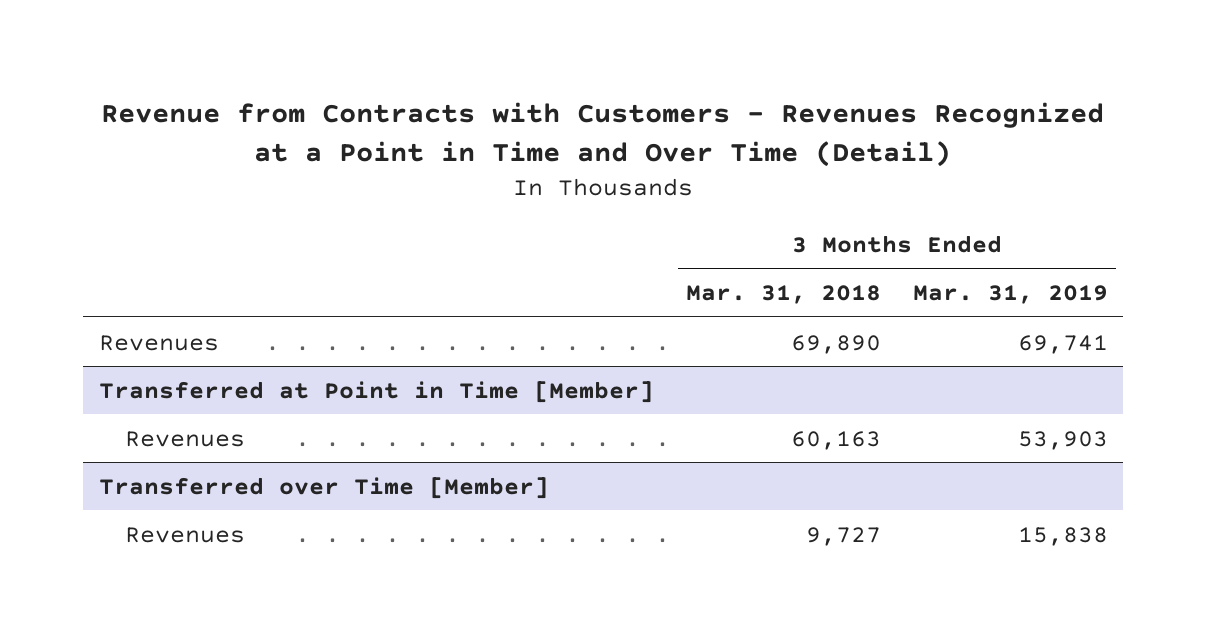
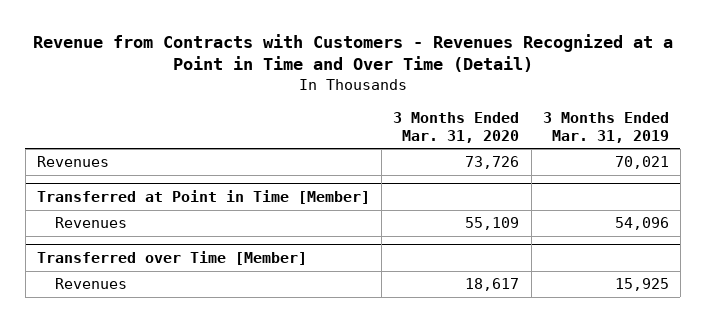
[685,284,881,304] Mar. 31, 2018 -> none
none -> [393,111,520,143] 3 Months Ended Mar. 31, 2020
[1017,334,1108,354] 69,741 -> [614,156,669,170] 70,021
[1017,430,1108,450] 53,903 -> [614,217,669,231] 54,096
[1017,526,1108,546] 15,838 -> [614,278,669,292] 15,925

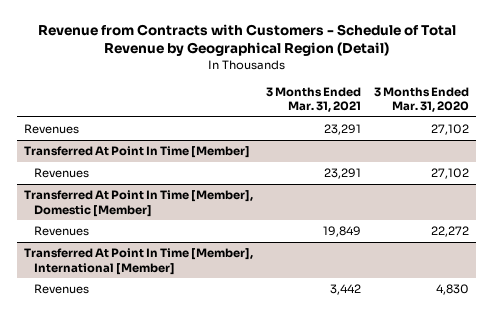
[32,33,673,73] Revenue from Contracts with Customers - Revenues Recognized at a Point in Time and Over Time (Detail) -> [37,24,456,57] Revenue from Contracts with Customers - Schedule of Total Revenue by Geographical Region (Detail)
[542,111,669,143] 3 Months Ended Mar. 31, 2019 -> none
none -> [266,86,362,112] 3 Months Ended Mar. 31, 2021
[37,251,308,266] Transferred over Time [Member] -> none
[465,156,520,170] 73,726 -> [431,124,470,136] 27,102
[37,190,371,205] Transferred at Point in Time [Member] -> [23,146,250,159] Transferred At Point In Time [Member]
[465,217,520,231] 55,109 -> [431,168,470,180] 27,102
none -> [23,190,253,217] Transferred At Point In Time [Member], Domestic [Member]
[465,278,520,292] 18,617 -> [431,226,470,238] 22,272
none -> [23,248,253,275] Transferred At Point In Time [Member], International [Member]
none -> [34,284,90,295] Revenues

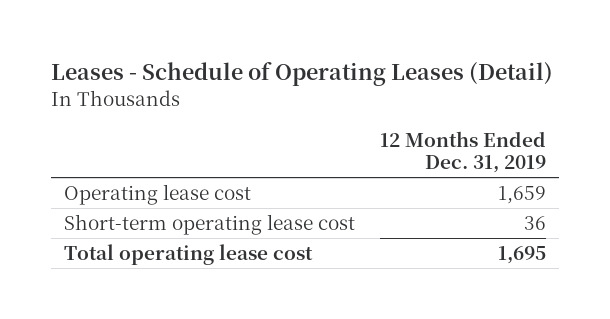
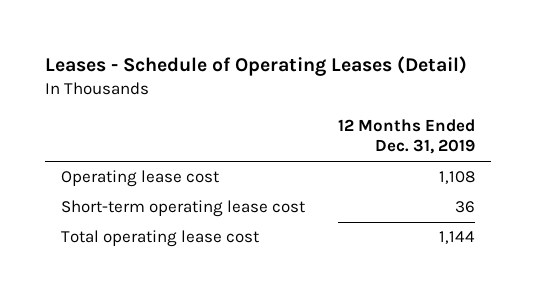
[498,185,547,204] 1,659 -> [439,171,476,185] 1,108
[498,245,547,264] 1,695 -> [439,231,476,245] 1,144

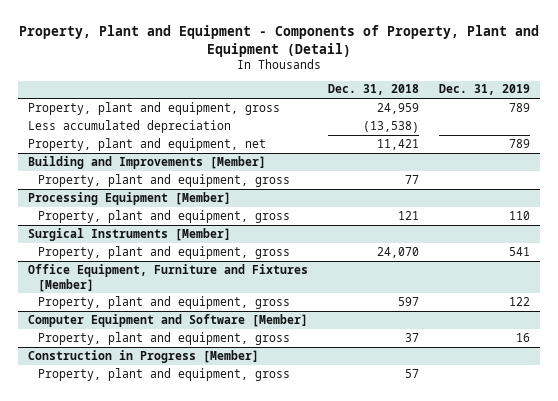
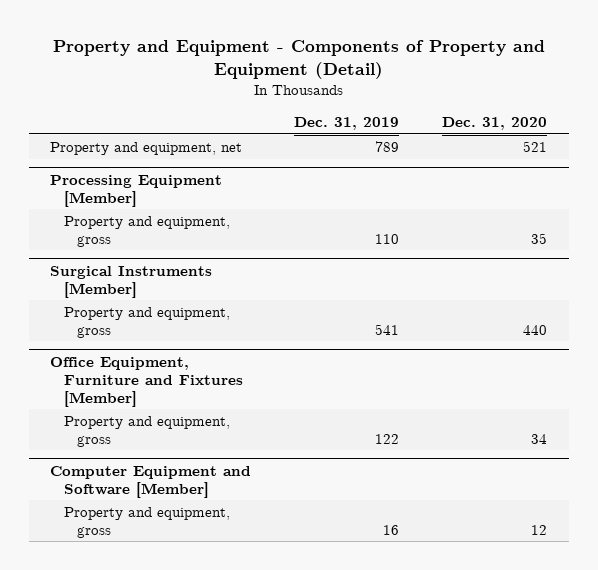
[19,25,540,57] Property, Plant and Equipment - Components of Property, Plant and Equipment (Detail) -> [52,39,545,80] Property and Equipment - Components of Property and Equipment (Detail)
[328,84,420,96] Dec. 31, 2018 -> none
none -> [442,116,548,130] Dec. 31, 2020
[28,101,281,115] Property, plant and equipment, gross -> none
[28,119,232,133] Less accumulated depreciation -> none
[28,155,267,169] Building and Improvements [Member] -> none
[37,173,290,187] Property, plant and equipment, gross -> none
[28,137,267,151] Property, plant and equipment, net -> [50,141,243,155] Property and equipment, net
[37,209,290,223] Property, plant and equipment, gross -> [63,215,230,247] Property and equipment, gross
[37,245,290,259] Property, plant and equipment, gross -> [63,306,230,338] Property and equipment, gross
[37,295,290,309] Property, plant and equipment, gross -> [63,415,230,447] Property and equipment, gross
[28,349,260,363] Construction in Progress [Member] -> none
[37,367,290,381] Property, plant and equipment, gross -> none
[37,331,290,345] Property, plant and equipment, gross -> [63,506,230,538] Property and equipment, gross

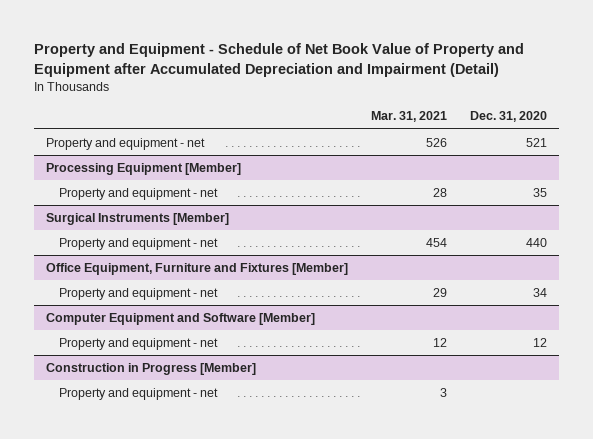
[52,39,545,80] Property and Equipment - Components of Property and Equipment (Detail) -> [34,43,525,77] Property and Equipment - Schedule of Net Book Value of Property and Equipment after Accumulated Depreciation and Impairment (Detail)
[294,116,400,130] Dec. 31, 2019 -> none
none -> [371,111,448,123] Mar. 31, 2021
[50,141,243,155] Property and equipment, net -> [46,137,206,150] Property and equipment - net
[63,215,230,247] Property and equipment, gross -> [59,187,219,200] Property and equipment - net
[63,306,230,338] Property and equipment, gross -> [59,237,219,250] Property and equipment - net
[63,415,230,447] Property and equipment, gross -> [59,287,219,300] Property and equipment - net
[63,506,230,538] Property and equipment, gross -> [59,337,219,350] Property and equipment - net
none -> [46,362,257,375] Construction in Progress [Member]
none -> [59,387,219,400] Property and equipment - net

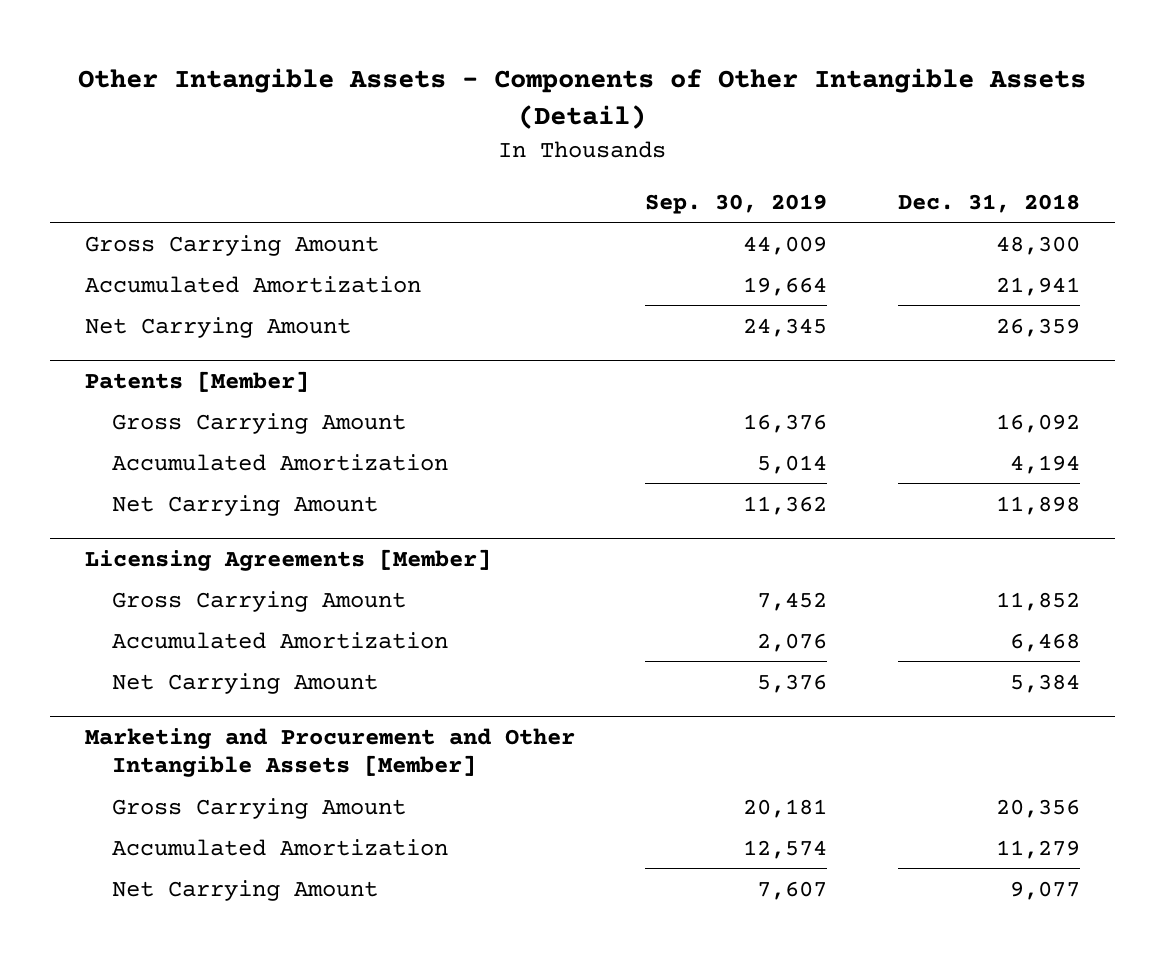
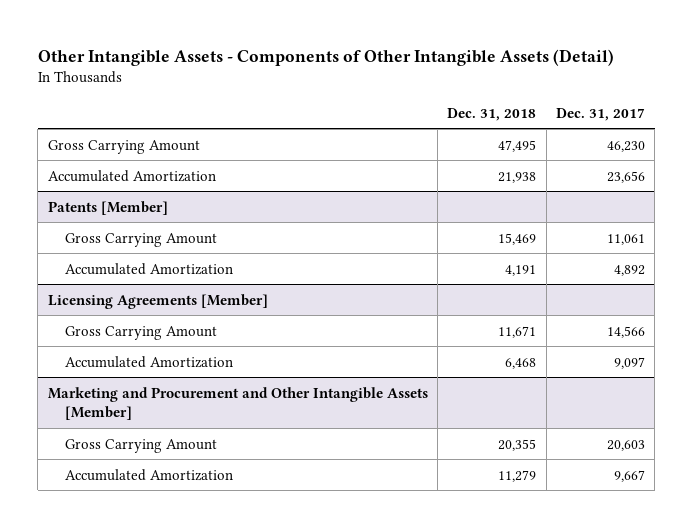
[645,193,828,214] Sep. 30, 2019 -> none
none -> [556,107,646,121] Dec. 31, 2017
[84,316,351,338] Net Carrying Amount -> none
[996,235,1081,255] 48,300 -> [498,139,537,152] 47,495
[996,276,1081,296] 21,941 -> [498,171,537,183] 21,938
[111,494,378,516] Net Carrying Amount -> none
[996,413,1081,433] 16,092 -> [498,232,537,245] 15,469
[1010,454,1081,474] 4,194 -> [505,264,537,276] 4,191
[996,591,1081,611] 11,852 -> [498,325,537,338] 11,671
[111,672,378,694] Net Carrying Amount -> none
[996,798,1081,818] 20,356 -> [498,438,537,451] 20,355
[111,879,378,901] Net Carrying Amount -> none

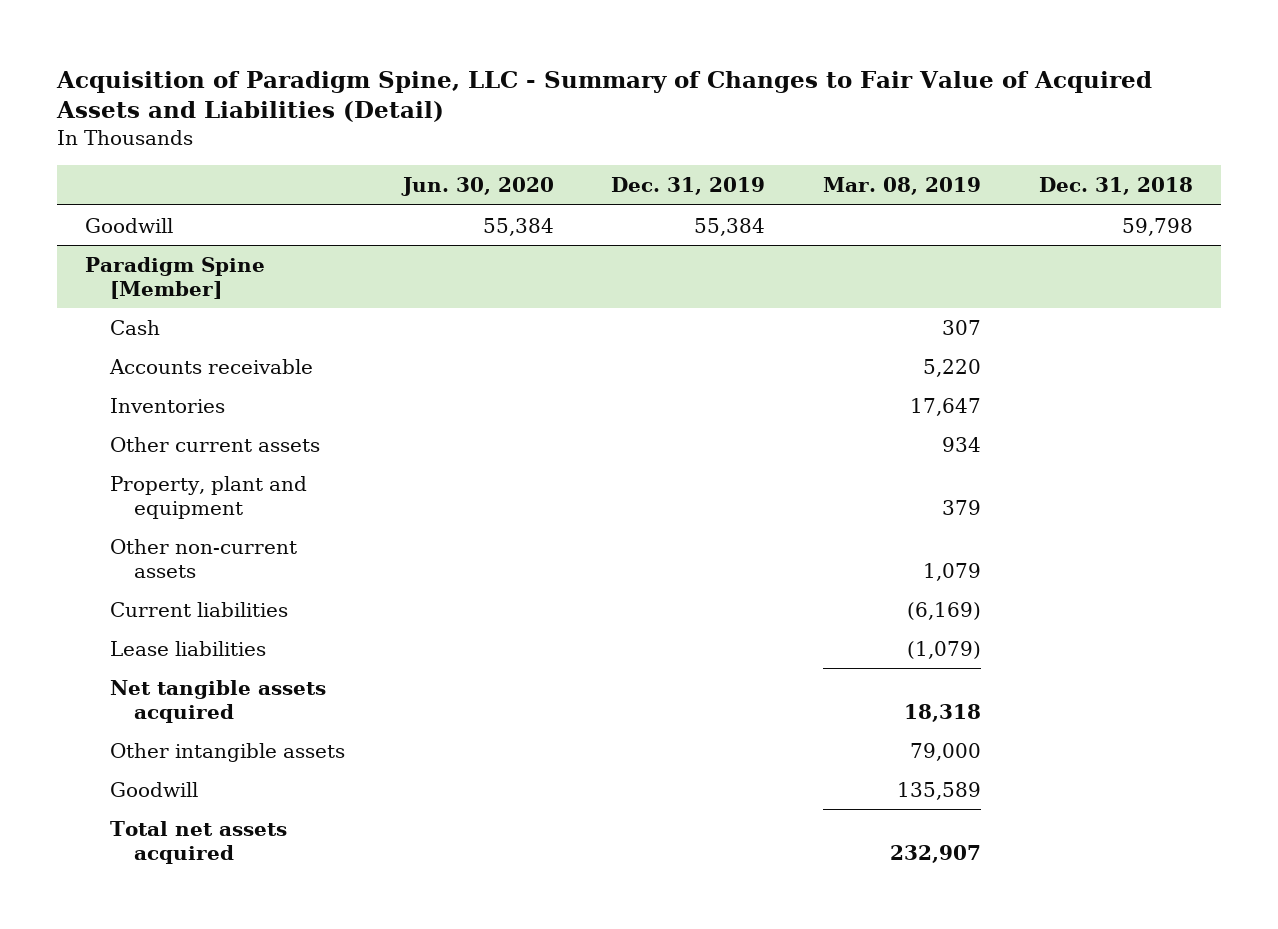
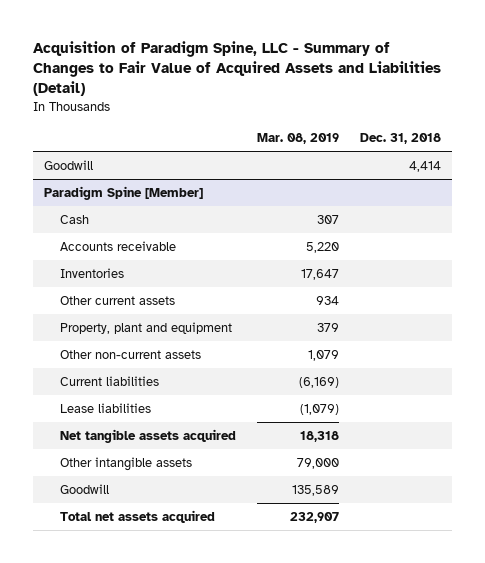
[400,177,554,197] Jun. 30, 2020 -> none
[611,177,766,196] Dec. 31, 2019 -> none
[1121,217,1193,236] 59,798 -> [409,161,442,173] 4,414

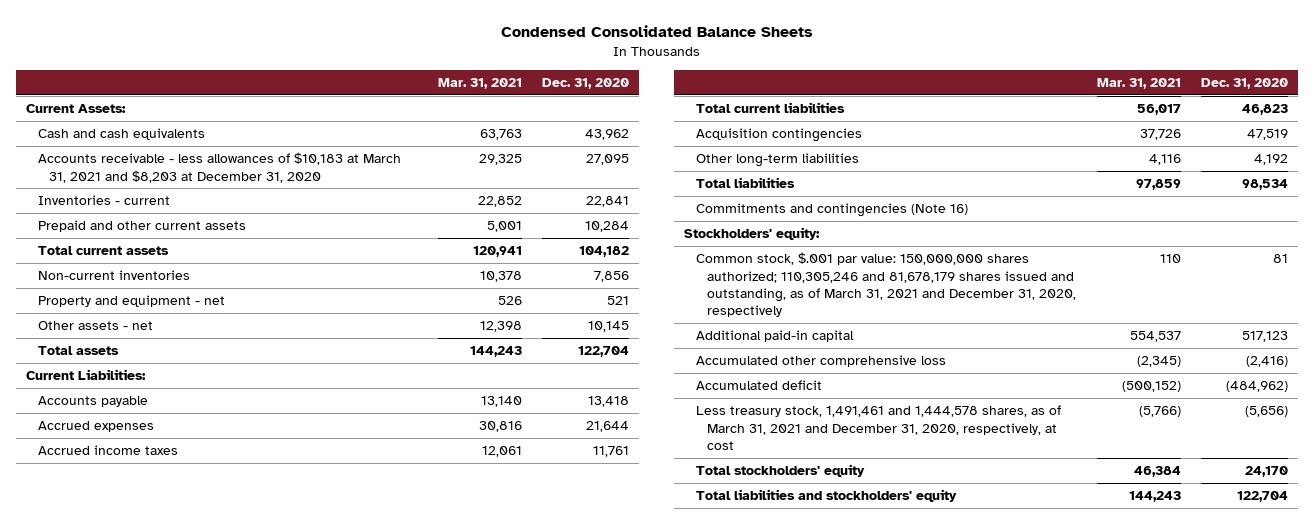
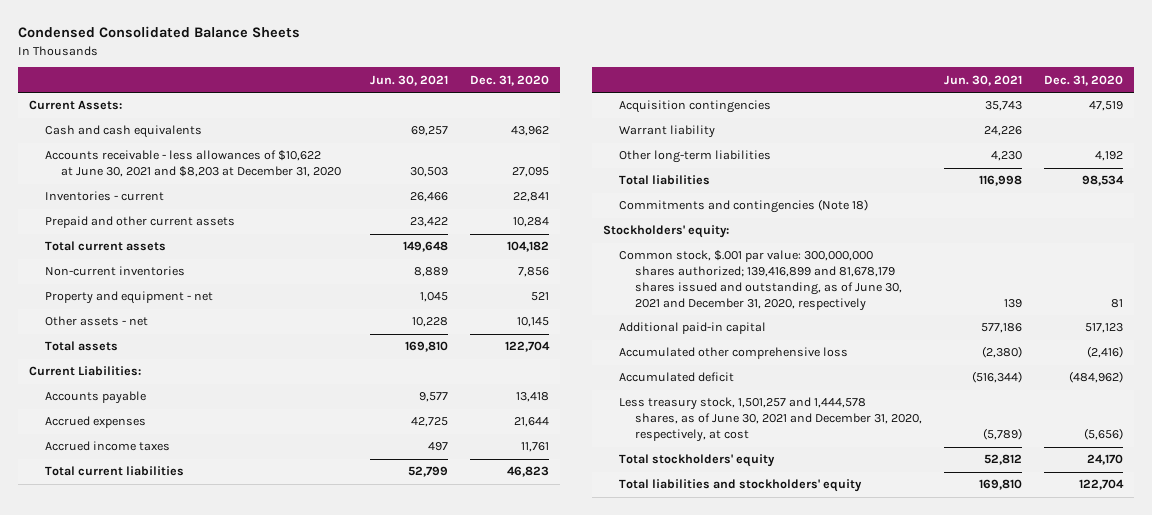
[438,78,523,90] Mar. 31, 2021 -> none
none -> [369,74,448,86] Jun. 30, 2021
[37,152,401,183] Accounts receivable - less allowances of $10,183 at March 31, 2021 and $8,203 at December 31, 2020 -> [44,150,341,178] Accounts receivable - less allowances of $10,622 at June 30, 2021 and $8,203 at December 31, 2020
none -> [618,125,715,139] Warrant liability
[695,203,968,218] Commitments and contingencies (Note 16) -> [618,199,868,214] Commitments and contingencies (Note 18)
[695,252,1077,318] Common stock, $.001 par value: 150,000,000 shares authorized; 110,305,246 and 81,678,179 shares issued and outstanding, as of March 31, 2021 and December 31, 2020, respectively -> [618,250,902,312] Common stock, $.001 par value: 300,000,000 shares authorized; 139,416,899 and 81,678,179 shares issued and outstanding, as of June 30, 2021 and December 31, 2020, respectively
[695,405,1061,450] Less treasury stock, 1,491,461 and 1,444,578 shares, as of March 31, 2021 and December 31, 2020, respectively, at cost -> [618,397,922,443] Less treasury stock, 1,501,257 and 1,444,578 shares, as of June 30, 2021 and December 31, 2020, respectively, at cost

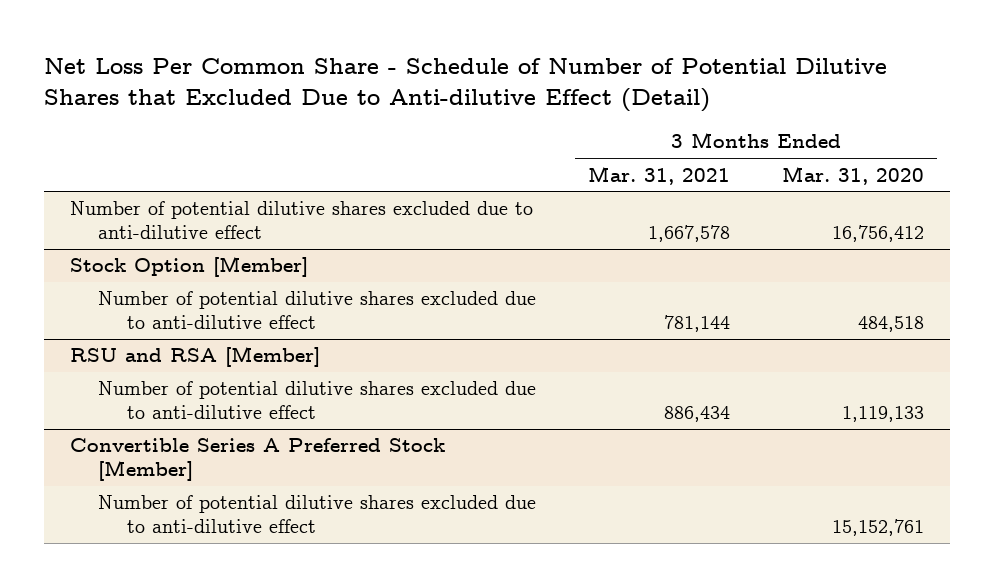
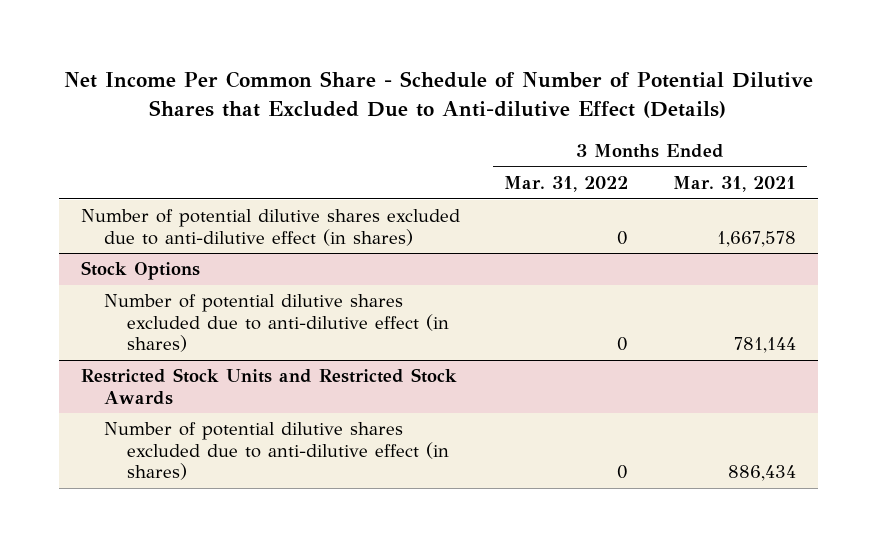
[43,58,887,113] Net Loss Per Common Share - Schedule of Number of Potential Dilutive Shares that Excluded Due to Anti-dilutive Effect (Detail) -> [64,71,814,118] Net Income Per Common Share - Schedule of Number of Potential Dilutive Shares that Excluded Due to Anti-dilutive Effect (Details)
[782,165,925,185] Mar. 31, 2020 -> none
none -> [504,175,629,192] Mar. 31, 2022
[69,438,445,481] Convertible Series A Preferred Stock [Member] -> none
[98,495,537,533] Number of potential dilutive shares excluded due to anti-dilutive effect -> none
[69,201,533,239] Number of potential dilutive shares excluded due to anti-dilutive effect -> [80,209,460,246] Number of potential dilutive shares excluded due to anti-dilutive effect (in shares)
[69,256,308,278] Stock Option [Member] -> [80,261,200,281] Stock Options
[98,291,537,329] Number of potential dilutive shares excluded due to anti-dilutive effect -> [103,294,449,353] Number of potential dilutive shares excluded due to anti-dilutive effect (in shares)
[69,346,320,368] RSU and RSA [Member] -> [80,368,457,405] Restricted Stock Units and Restricted Stock Awards
[98,381,537,419] Number of potential dilutive shares excluded due to anti-dilutive effect -> [103,422,449,481] Number of potential dilutive shares excluded due to anti-dilutive effect (in shares)

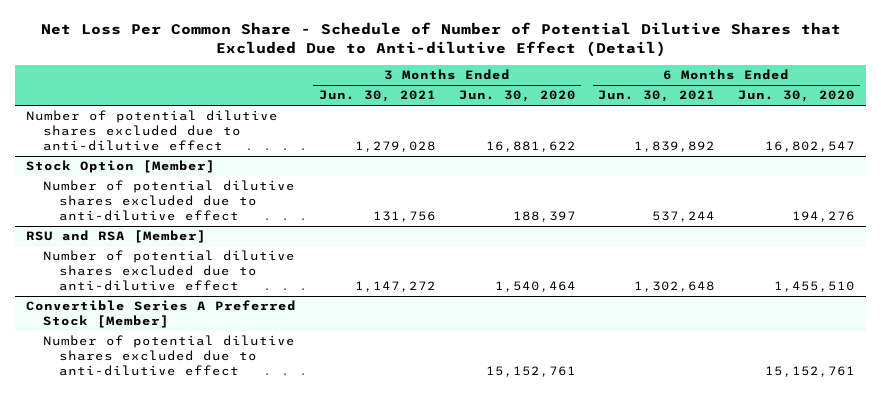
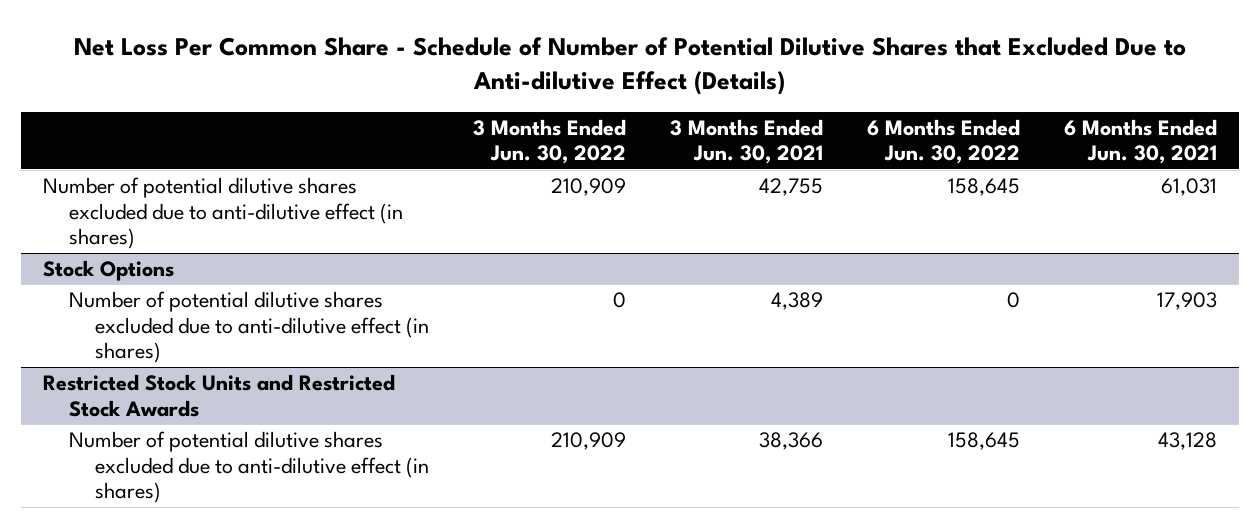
[40,21,841,57] Net Loss Per Common Share - Schedule of Number of Potential Dilutive Shares that Excluded Due to Anti-dilutive Effect (Detail) -> [74,37,1187,96] Net Loss Per Common Share - Schedule of Number of Potential Dilutive Shares that Excluded Due to Anti-dilutive Effect (Details)
[458,90,576,103] Jun. 30, 2020 -> none
[737,90,855,103] Jun. 30, 2020 -> none
none -> [473,118,627,165] 3 Months Ended Jun. 30, 2022
none -> [867,118,1021,165] 6 Months Ended Jun. 30, 2022
[26,300,297,329] Convertible Series A Preferred Stock [Member] -> none
[42,335,295,377] Number of potential dilutive shares excluded due to anti-dilutive effect -> none
[26,110,279,152] Number of potential dilutive shares excluded due to anti-dilutive effect -> [43,176,404,250] Number of potential dilutive shares excluded due to anti-dilutive effect (in shares)
[355,141,437,153] 1,279,028 -> [759,177,824,196] 42,755
[634,141,716,153] 1,839,892 -> [1161,177,1218,196] 61,031
[26,160,216,174] Stock Option [Member] -> [43,259,175,281] Stock Options
[42,180,295,222] Number of potential dilutive shares excluded due to anti-dilutive effect -> [69,290,430,364] Number of potential dilutive shares excluded due to anti-dilutive effect (in shares)
[373,211,437,223] 131,756 -> [771,291,824,310] 4,389
[652,211,716,223] 537,244 -> [1157,291,1218,310] 17,903
[26,230,207,244] RSU and RSA [Member] -> [43,373,396,417] Restricted Stock Units and Restricted Stock Awards
[42,250,295,292] Number of potential dilutive shares excluded due to anti-dilutive effect -> [69,430,430,504] Number of potential dilutive shares excluded due to anti-dilutive effect (in shares)
[355,281,437,293] 1,147,272 -> [759,431,824,450] 38,366
[634,281,716,293] 1,302,648 -> [1158,431,1218,450] 43,128

